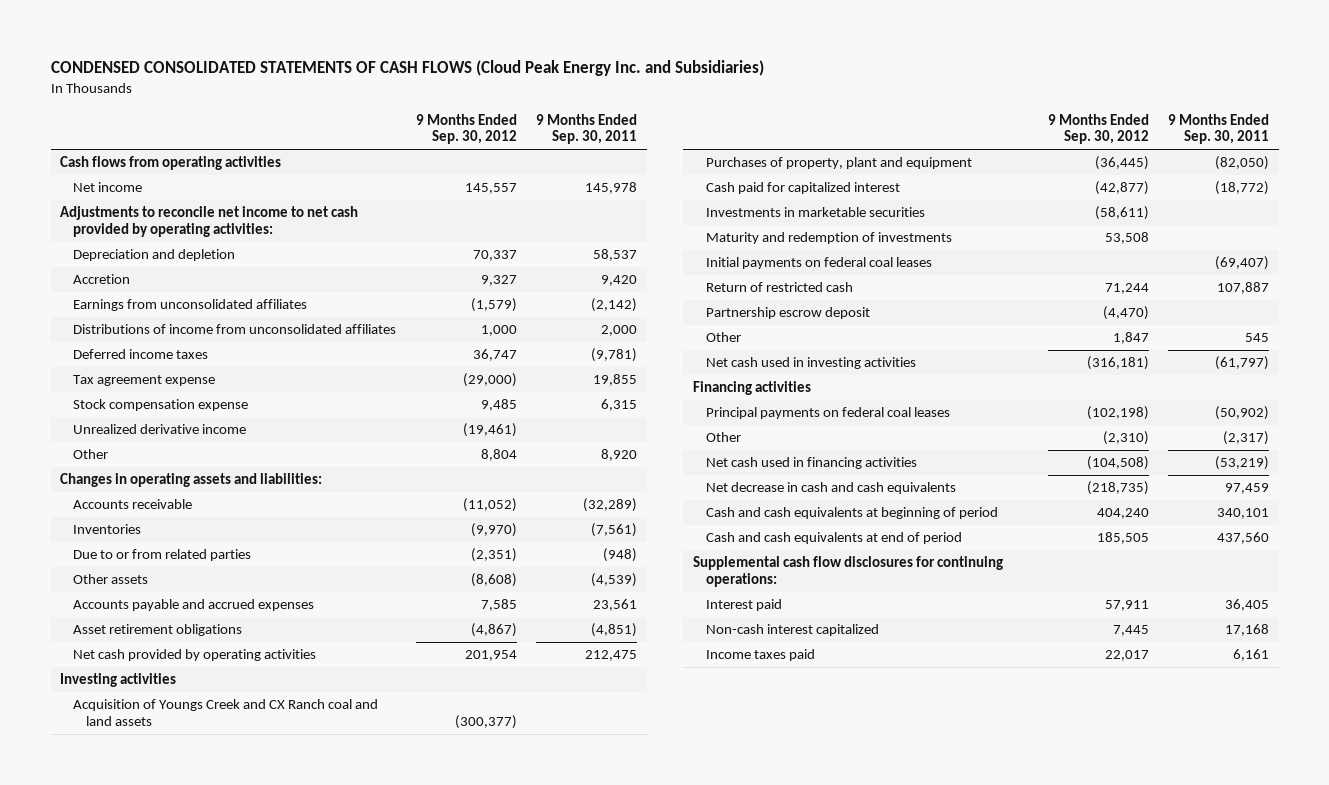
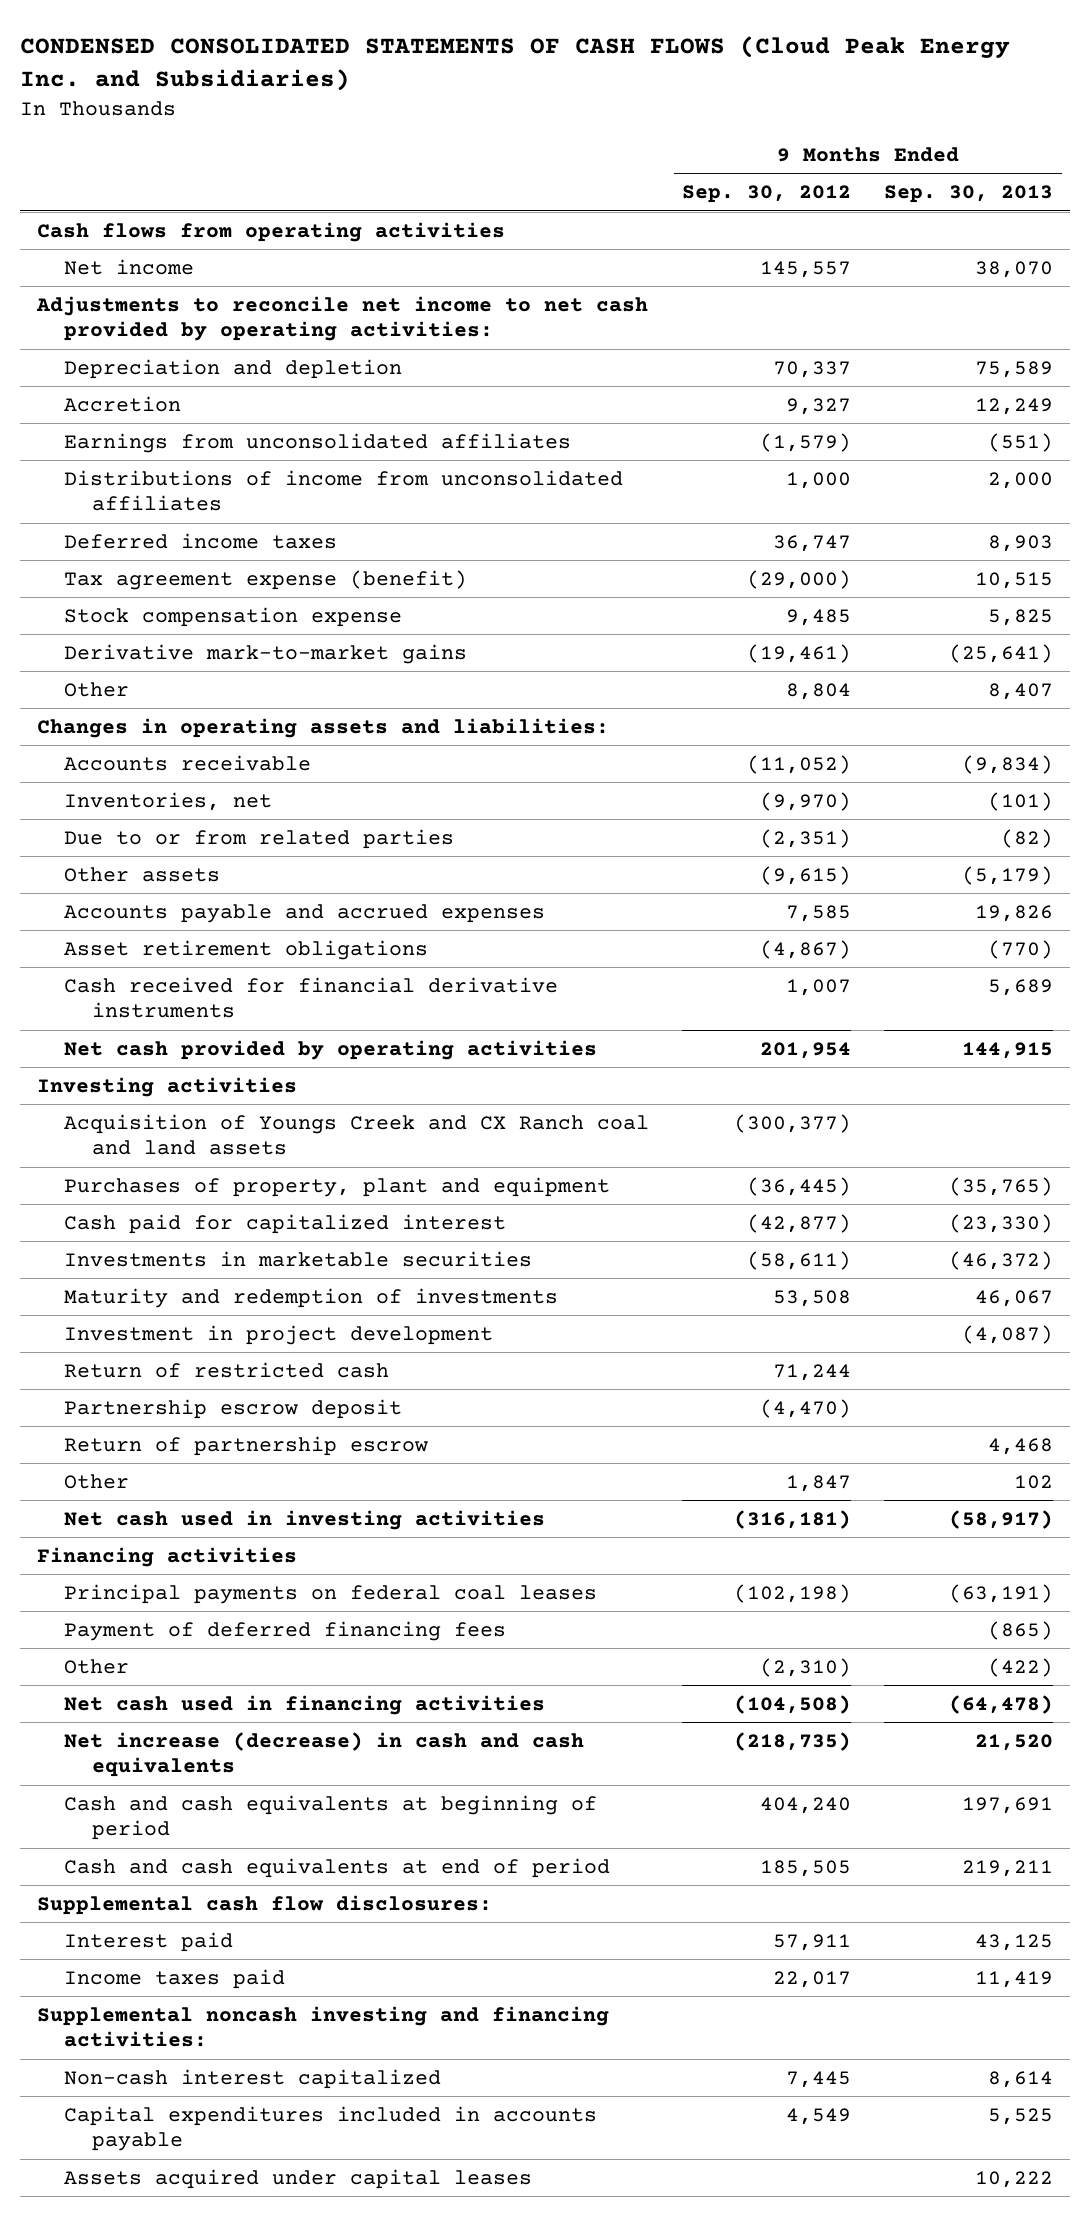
[535,113,637,145] 9 Months Ended Sep. 30, 2011 -> none
none -> [884,185,1054,204] Sep. 30, 2013
[73,375,216,387] Tax agreement expense -> [64,569,468,590] Tax agreement expense (benefit)
[73,424,247,435] Unrealized derivative income -> [64,643,468,664] Derivative mark-to-market gains
[73,524,142,535] Inventories -> [64,791,273,811] Inventories, net
[470,573,517,588] (8,608) -> [760,865,852,885] (9,615)
none -> [64,976,559,1019] Cash received for financial derivative instruments
[705,257,932,270] Initial payments on federal coal leases -> none
none -> [64,1324,494,1345] Investment in project development
none -> [64,1435,429,1456] Return of partnership escrow
none -> [64,1620,507,1641] Payment of deferred financing fees
[705,482,956,495] Net decrease in cash and cash equivalents -> [64,1731,585,1778] Net increase (decrease) in cash and cash equivalents
[692,556,1003,588] Supplemental cash flow disclosures for continuing operations: -> [36,1894,492,1915] Supplemental cash flow disclosures:
none -> [36,2005,609,2048] Supplemental noncash investing and financing activities:
[705,624,879,637] Non-cash interest capitalized -> [64,2068,442,2089] Non-cash interest capitalized
none -> [64,2105,598,2152] Capital expenditures included in accounts payable
none -> [64,2168,533,2189] Assets acquired under capital leases

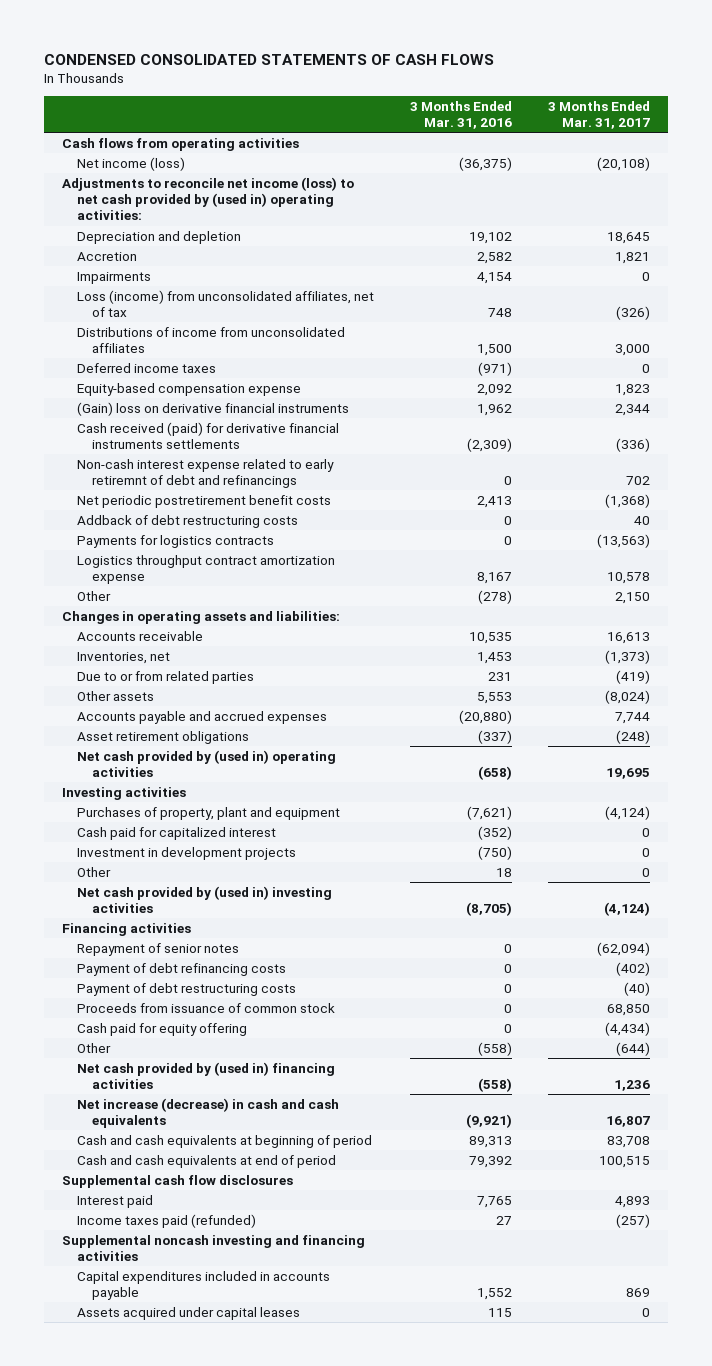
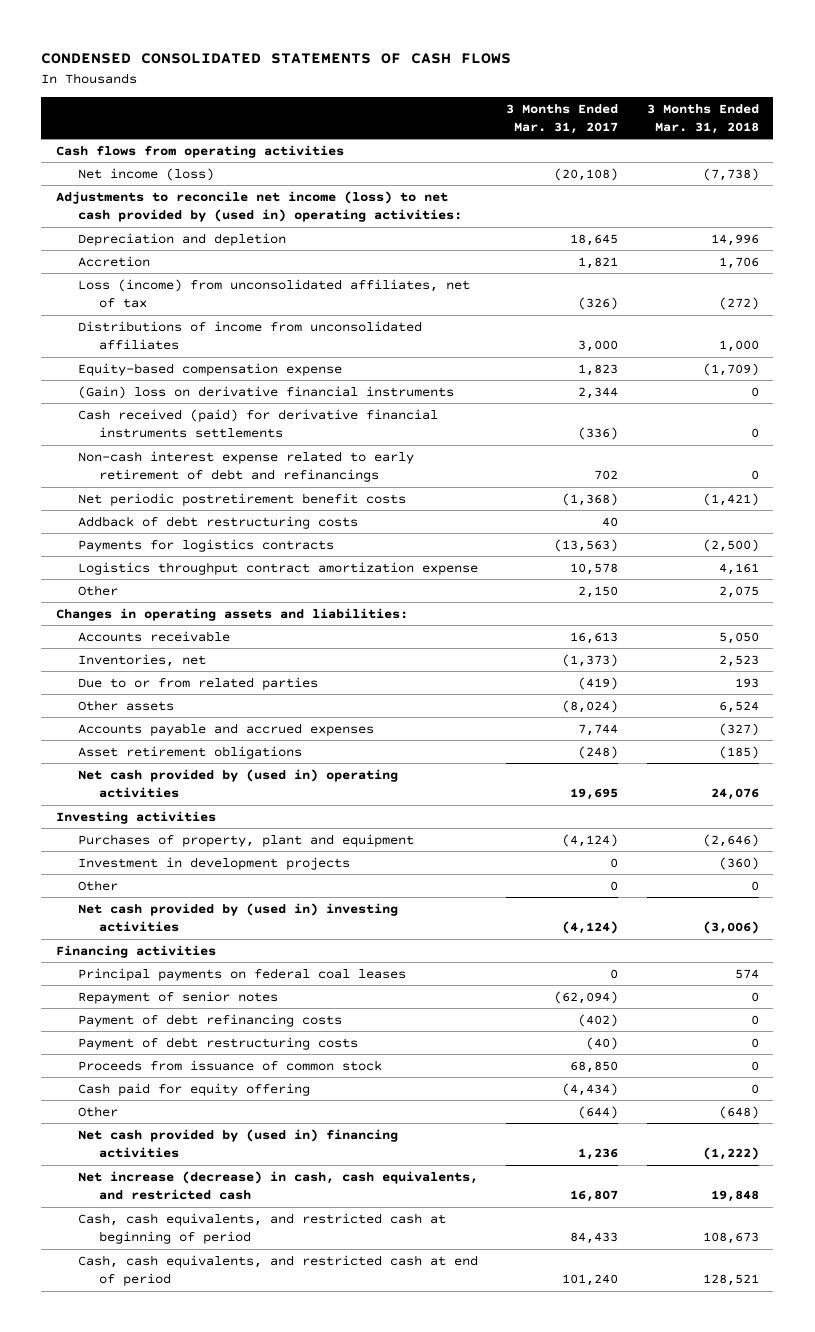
[410,100,513,130] 3 Months Ended Mar. 31, 2016 -> none
none -> [646,103,759,134] 3 Months Ended Mar. 31, 2018
[77,271,152,284] Impairments -> none
[77,362,217,373] Deferred income taxes -> none
[77,458,335,489] Non-cash interest expense related to early retiremnt of debt and refinancings -> [77,450,414,483] Non-cash interest expense related to early retirement of debt and refinancings
[77,826,277,840] Cash paid for capitalized interest -> none
none -> [77,967,406,981] Principal payments on federal coal leases
[61,1174,293,1188] Supplemental cash flow disclosures -> none
[77,1194,154,1208] Interest paid -> none
[77,1213,257,1228] Income taxes paid (refunded) -> none
[61,1234,365,1262] Supplemental noncash investing and financing activities -> none
[77,1270,331,1301] Capital expenditures included in accounts payable -> none
[77,1306,301,1320] Assets acquired under capital leases -> none
[77,1097,340,1129] Net increase (decrease) in cash and cash equivalents -> [77,1170,478,1201] Net increase (decrease) in cash, cash equivalents, and restricted cash
[77,1134,373,1148] Cash and cash equivalents at beginning of period -> [77,1212,446,1245] Cash, cash equivalents, and restricted cash at beginning of period
[607,1135,651,1148] 83,708 -> [570,1232,619,1245] 84,433
[77,1154,337,1168] Cash and cash equivalents at end of period -> [77,1254,478,1287] Cash, cash equivalents, and restricted cash at end of period
[599,1155,651,1168] 100,515 -> [562,1274,619,1287] 101,240

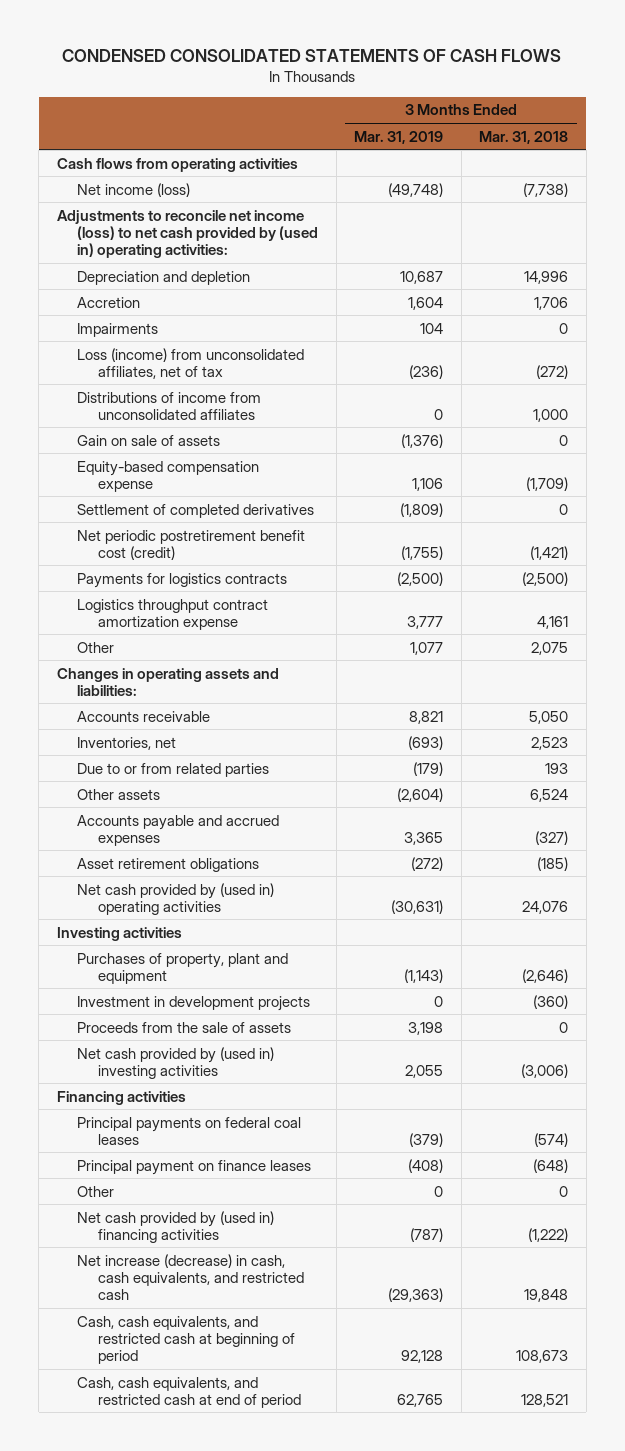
[506,103,619,134] 3 Months Ended Mar. 31, 2017 -> none
none -> [354,130,444,144] Mar. 31, 2019
none -> [77,322,159,337] Impairments
none -> [77,434,221,446] Gain on sale of assets
[77,408,438,439] Cash received (paid) for derivative financial instruments settlements -> none
[77,450,414,483] Non-cash interest expense related to early retirement of debt and refinancings -> none
[77,515,358,529] Addback of debt restructuring costs -> none
[77,385,454,399] (Gain) loss on derivative financial instruments -> [77,503,315,518] Settlement of completed derivatives
[77,492,406,506] Net periodic postretirement benefit costs -> [77,529,306,560] Net periodic postretirement benefit cost (credit)
none -> [77,1021,292,1033] Proceeds from the sale of assets
[77,990,278,1004] Repayment of senior notes -> none
[77,1013,342,1027] Payment of debt refinancing costs -> none
[77,1036,358,1050] Payment of debt restructuring costs -> none
[77,1059,382,1071] Proceeds from issuance of common stock -> none
[77,1082,310,1096] Cash paid for equity offering -> none
[734,968,759,979] 574 -> [534,1132,569,1147] (574)
[77,1105,118,1117] Other -> [77,1159,312,1175] Principal payment on finance leases
[77,879,118,891] Other -> [77,1185,115,1197] Other

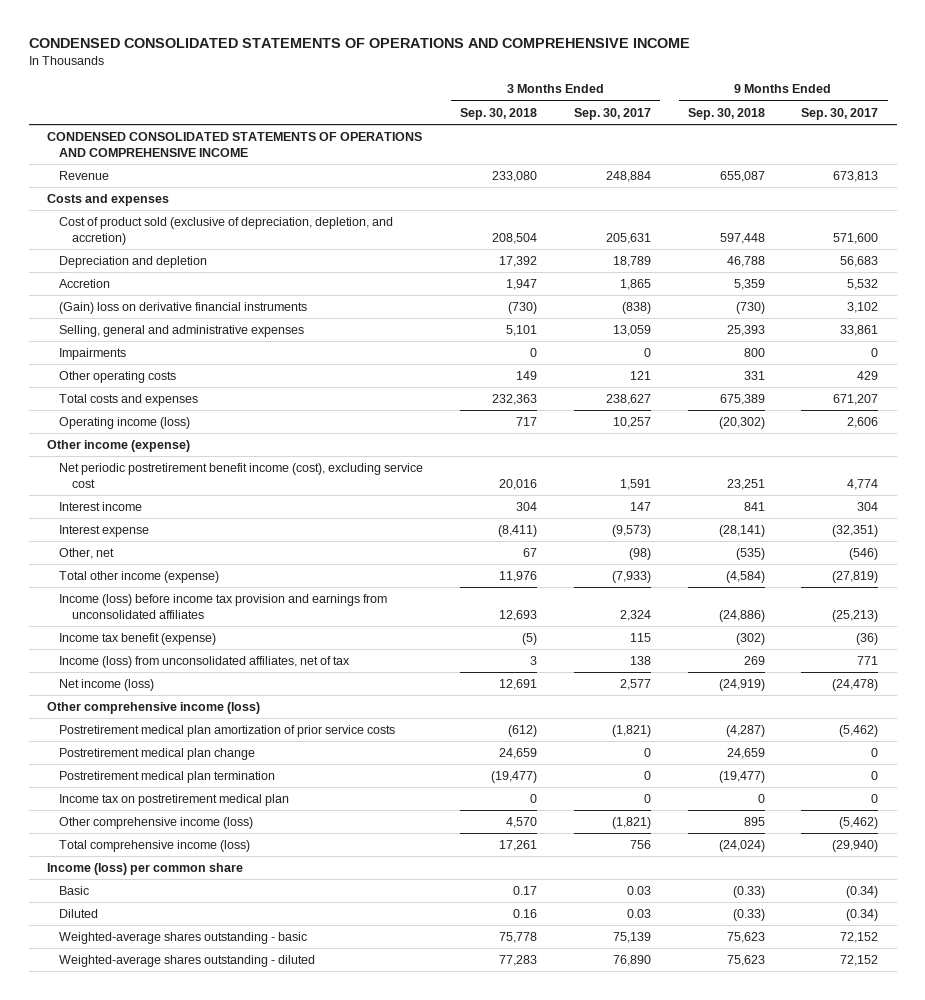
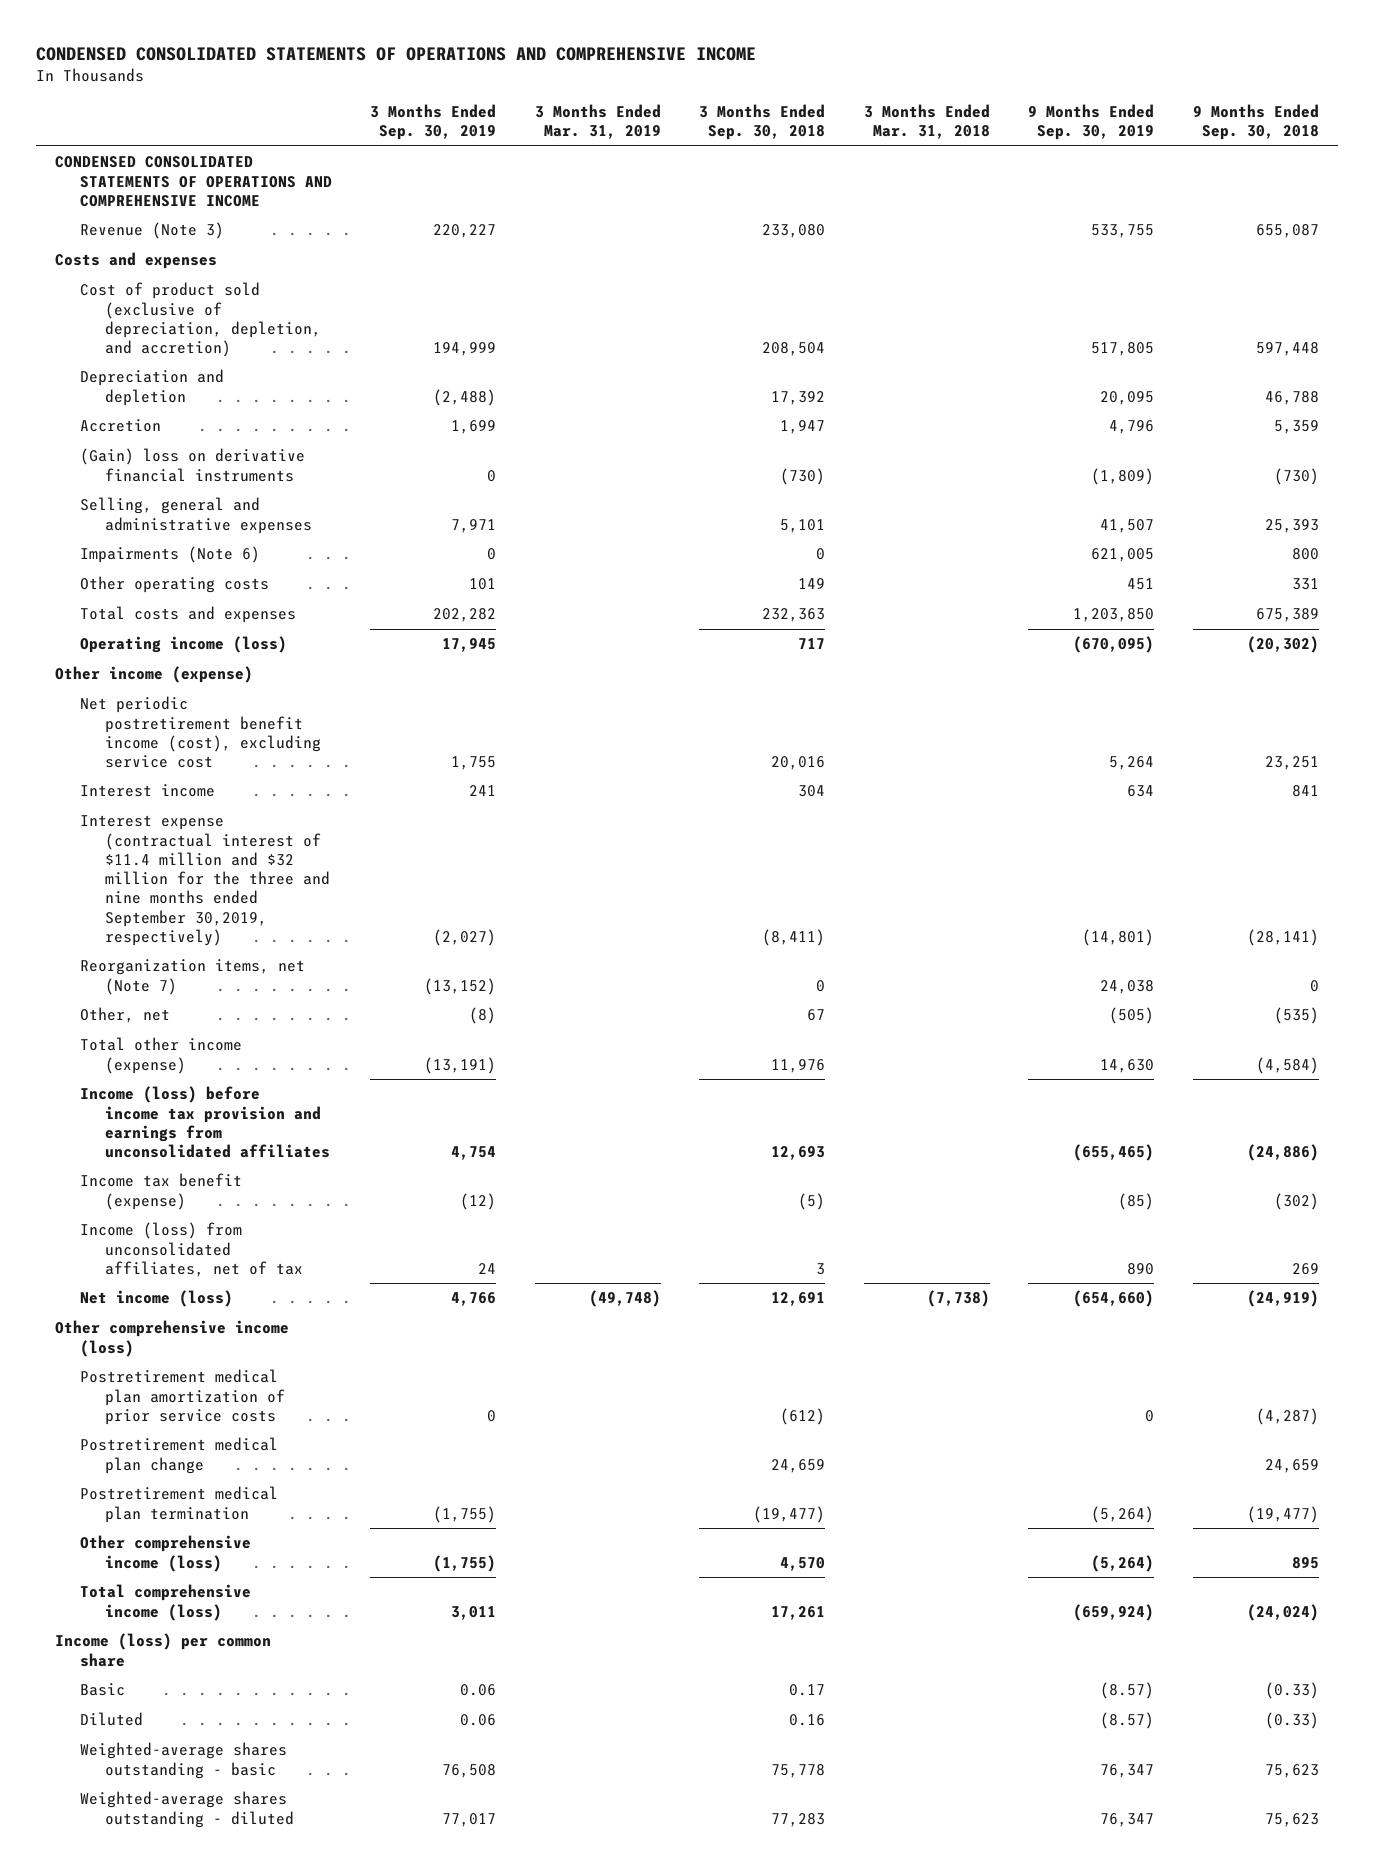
[573,107,651,120] Sep. 30, 2017 -> none
[801,107,879,120] Sep. 30, 2017 -> none
none -> [370,103,497,141] 3 Months Ended Sep. 30, 2019
none -> [534,103,661,140] 3 Months Ended Mar. 31, 2019
none -> [863,103,990,140] 3 Months Ended Mar. 31, 2018
none -> [1028,103,1155,141] 9 Months Ended Sep. 30, 2019
[59,170,110,180] Revenue -> [79,222,224,240] Revenue (Note 3)
[59,347,127,360] Impairments -> [79,546,260,564] Impairments (Note 6)
[59,524,150,537] Interest expense -> [79,815,330,946] Interest expense (contractual interest of $11.4 million and $32 million for the three and nine months ended September 30,2019, respectively)
none -> [79,959,305,995] Reorganization items, net (Note 7)
[59,793,290,806] Income tax on postretirement medical plan -> none

